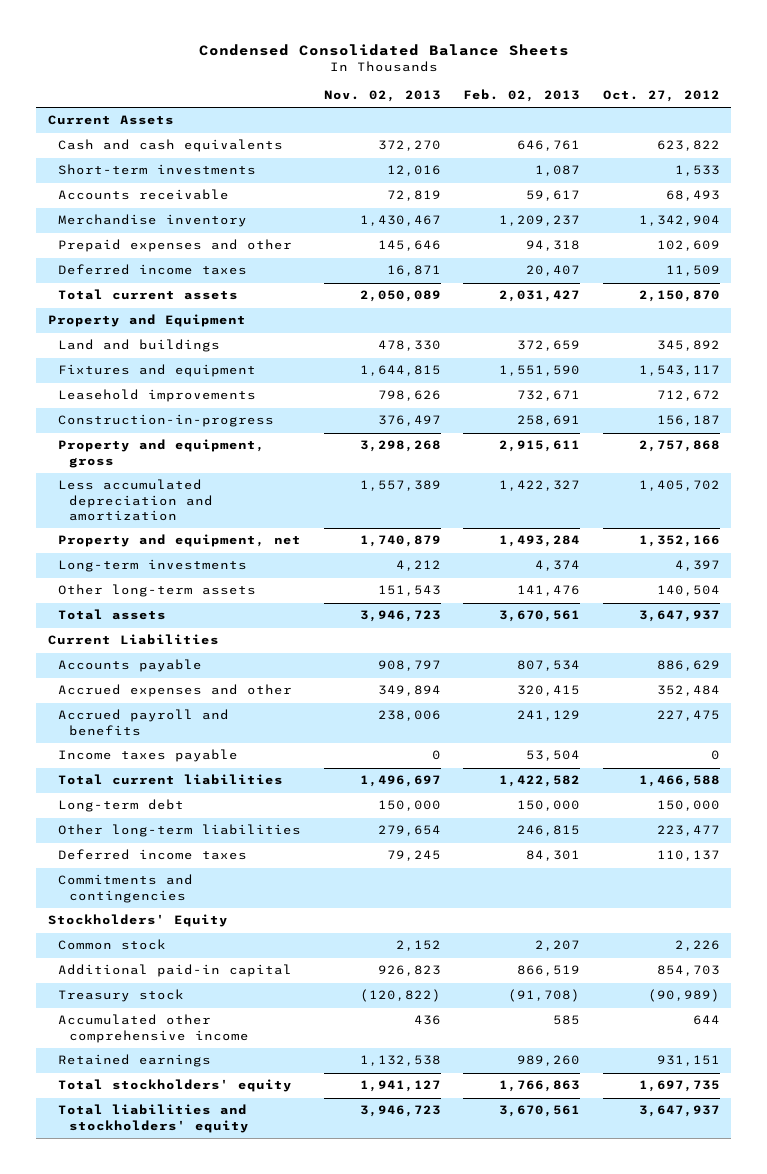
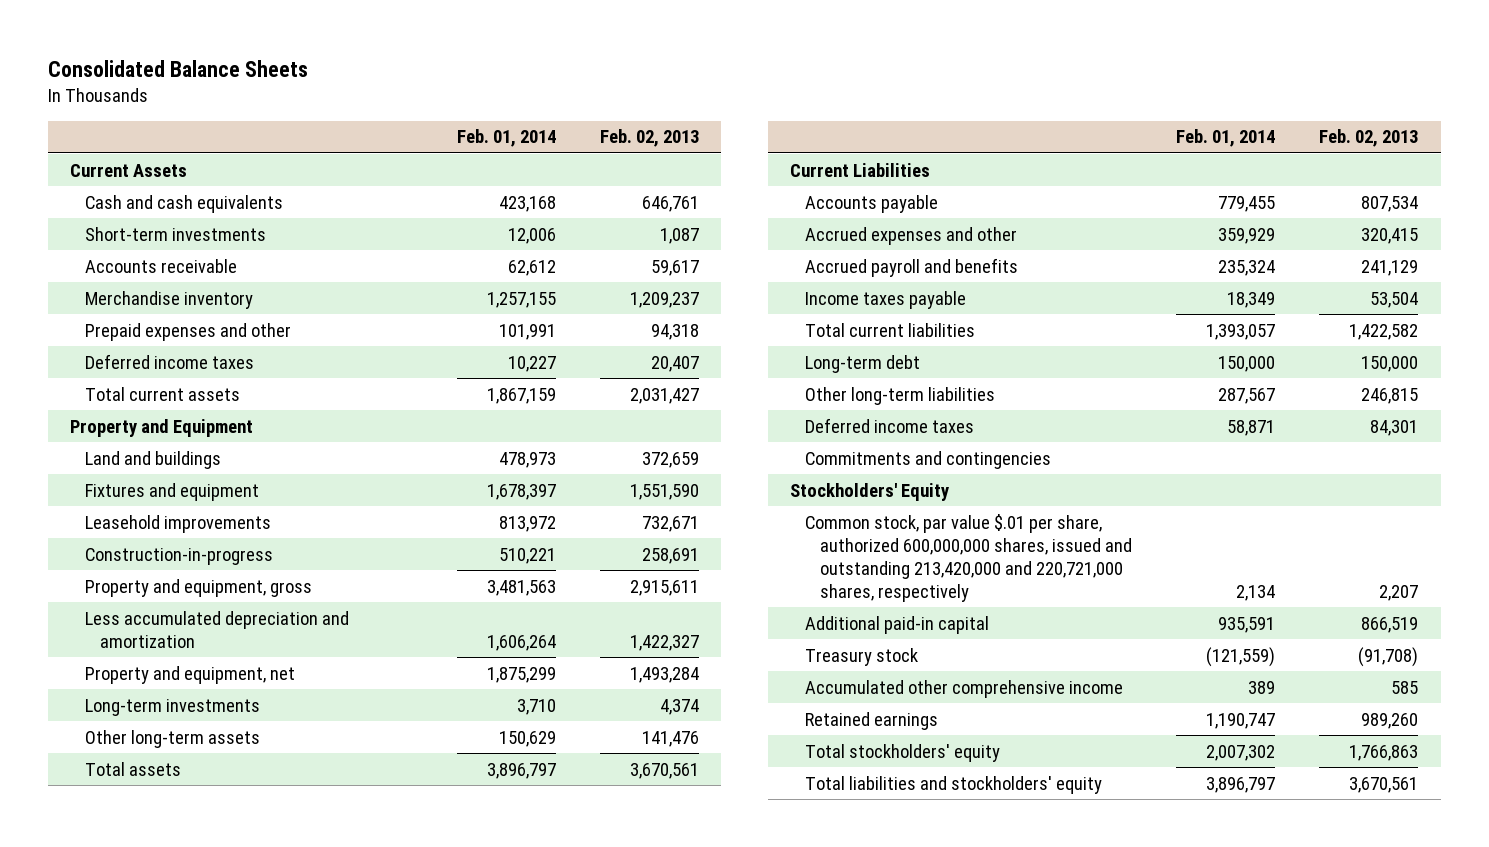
[198,43,569,56] Condensed Consolidated Balance Sheets -> [48,60,309,78] Consolidated Balance Sheets
[323,90,441,103] Nov. 02, 2013 -> none
[602,90,720,103] Oct. 27, 2012 -> none
none -> [456,129,556,148] Feb. 01, 2014
[58,939,167,951] Common stock -> [804,513,1132,602] Common stock, par value $.01 per share, authorized 600,000,000 shares, issued and outstanding 213,420,000 and 220,721,000 shares, respectively

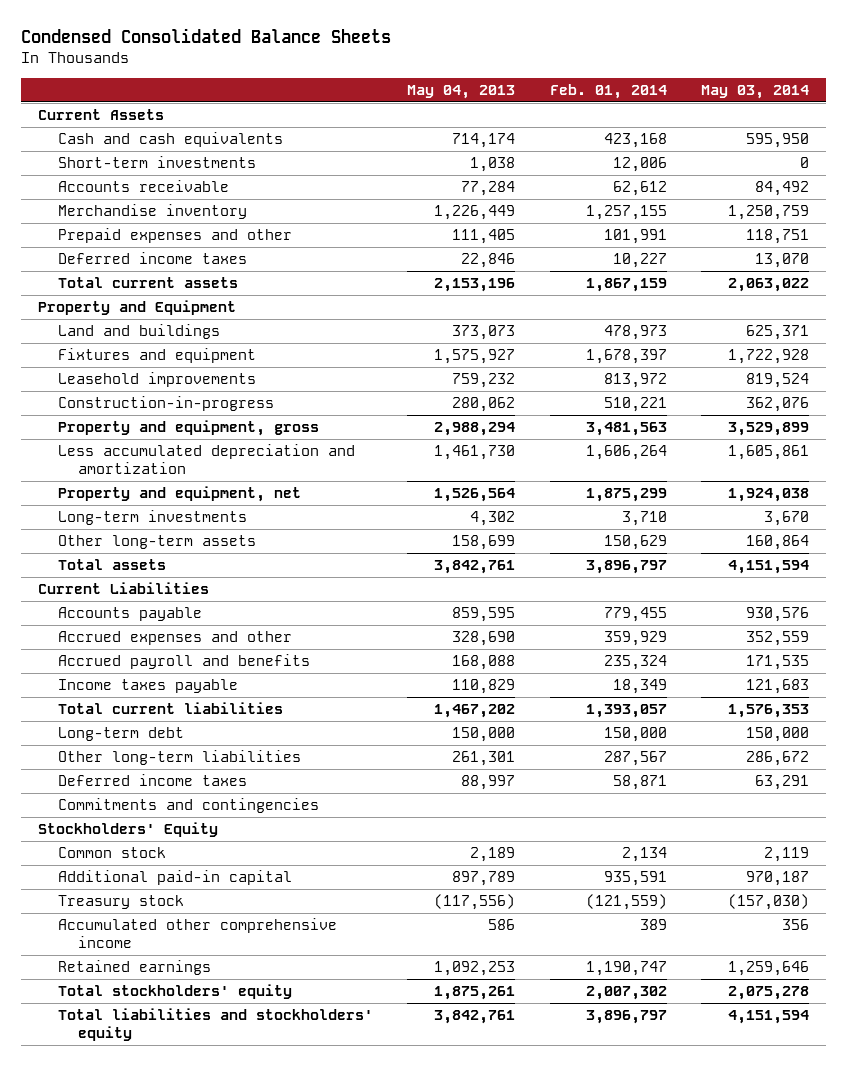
[48,60,309,78] Consolidated Balance Sheets -> [20,28,391,44] Condensed Consolidated Balance Sheets
[599,129,699,148] Feb. 02, 2013 -> none
none -> [407,85,516,100] May 04, 2013
none -> [700,85,809,100] May 03, 2014
[804,513,1132,602] Common stock, par value $.01 per share, authorized 600,000,000 shares, issued and outstanding 213,420,000 and 220,721,000 shares, respectively -> [57,847,166,859] Common stock

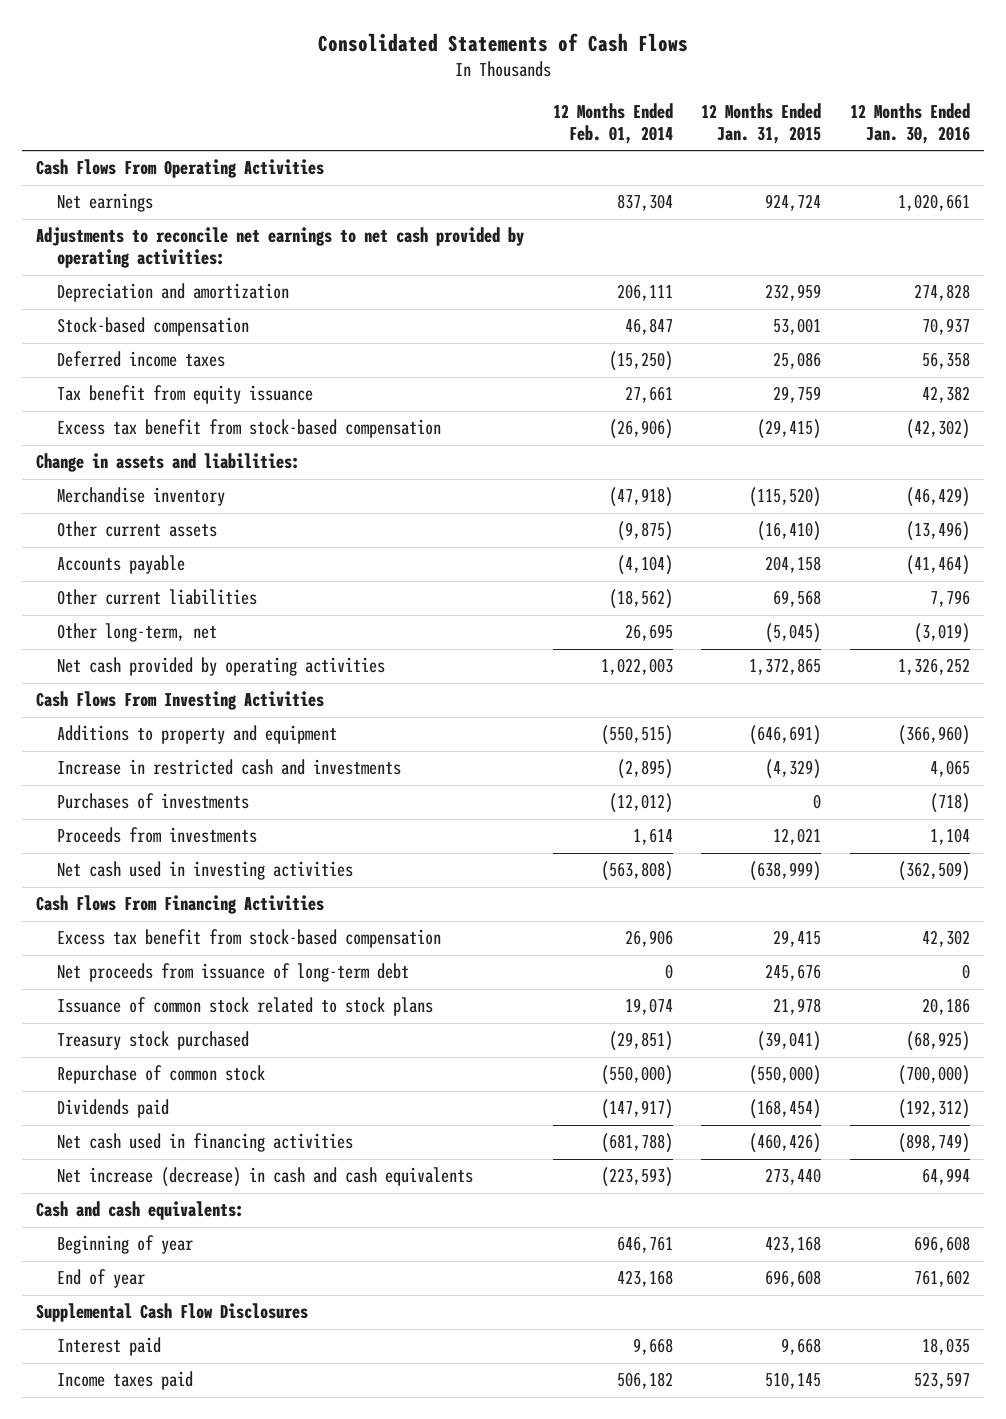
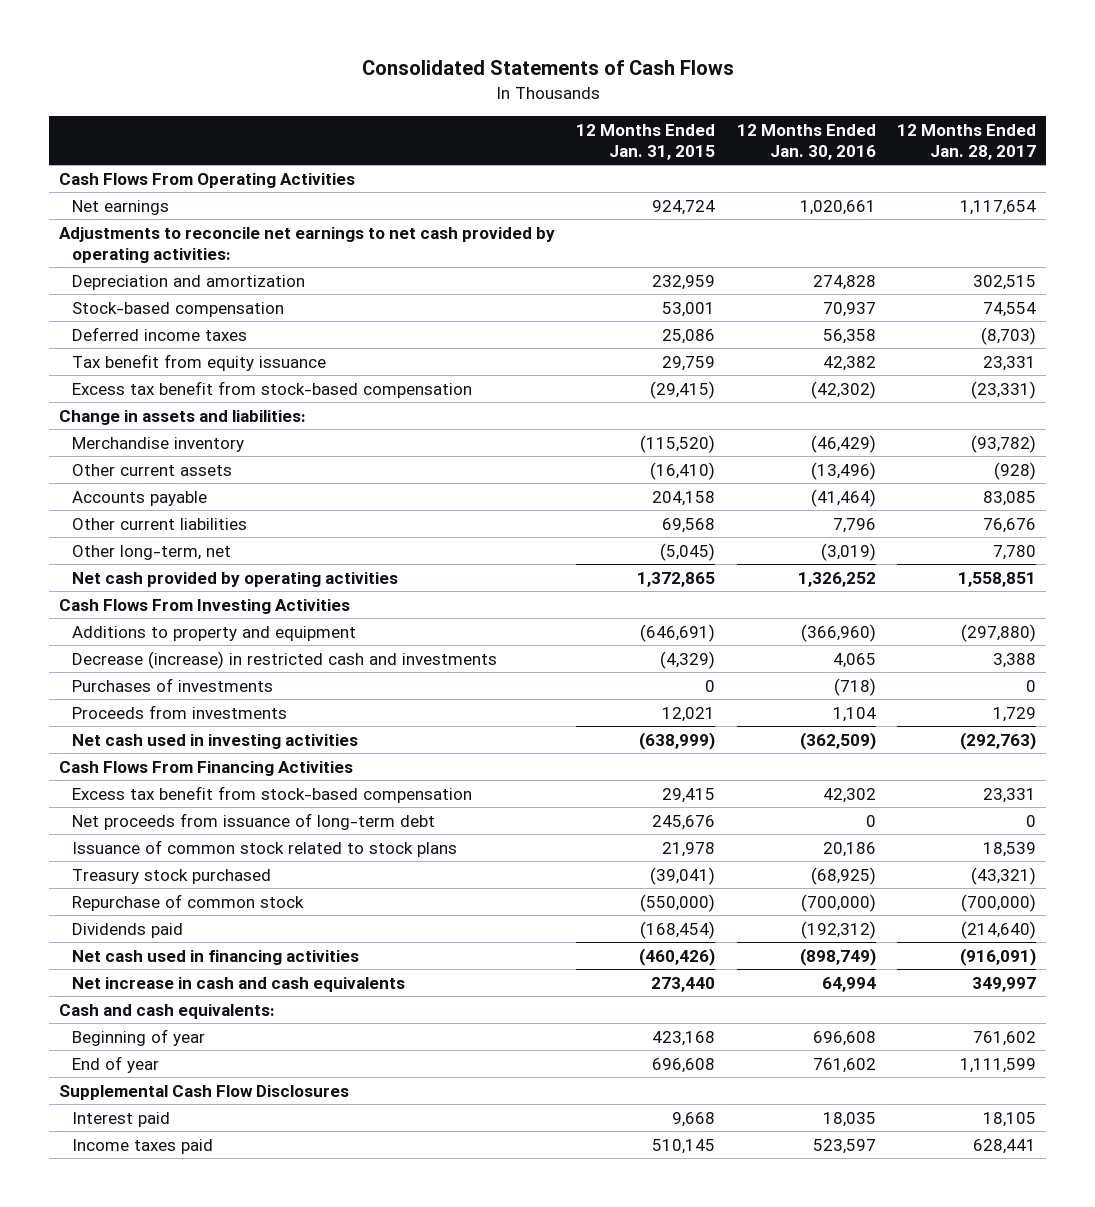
[552,103,673,145] 12 Months Ended Feb. 01, 2014 -> none
none -> [896,123,1036,160] 12 Months Ended Jan. 28, 2017
[56,759,401,776] Increase in restricted cash and investments -> [71,650,497,669] Decrease (increase) in restricted cash and investments
[56,1167,473,1188] Net increase (decrease) in cash and cash equivalents -> [71,976,405,992] Net increase in cash and cash equivalents

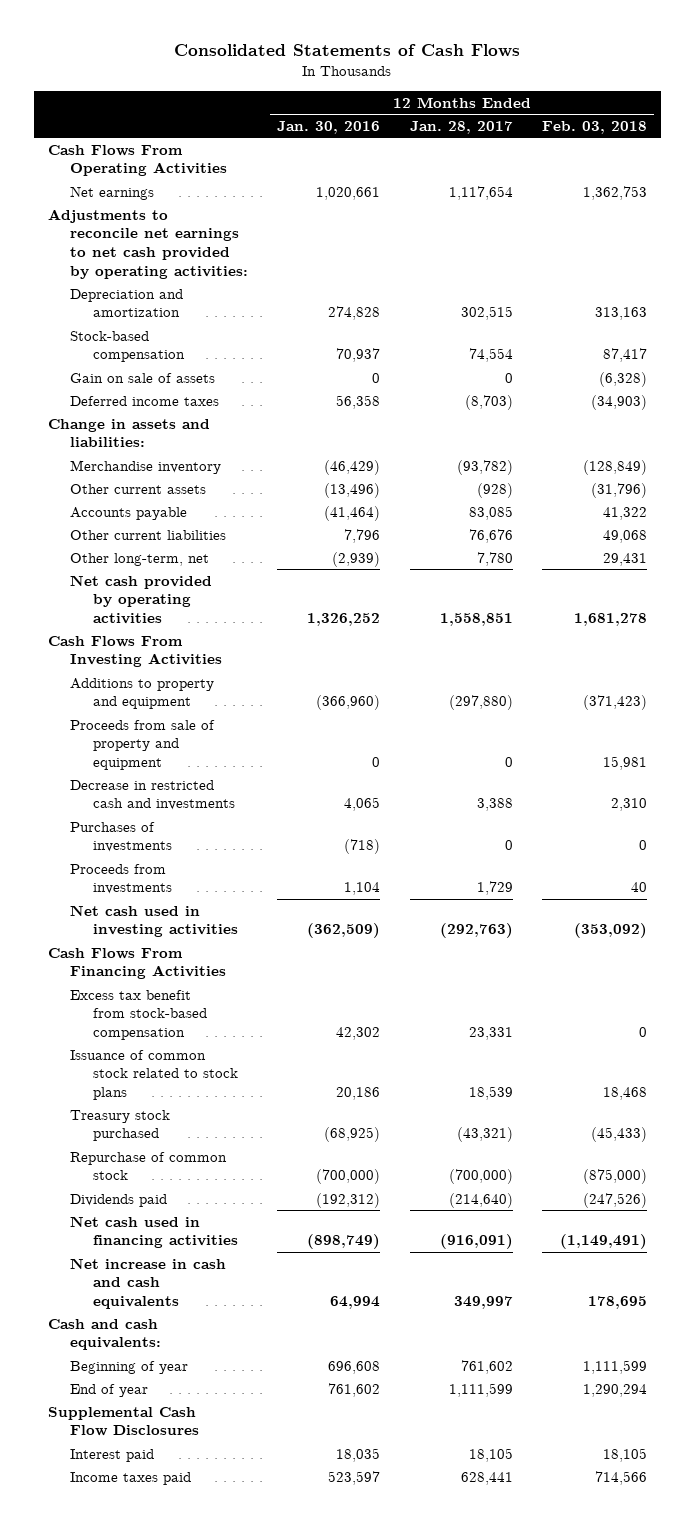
[576,123,716,160] 12 Months Ended Jan. 31, 2015 -> none
none -> [541,120,647,134] Feb. 03, 2018
none -> [70,372,216,383] Gain on sale of assets
[71,353,326,371] Tax benefit from equity issuance -> none
[71,380,472,398] Excess tax benefit from stock-based compensation -> none
[820,542,876,561] (3,019) -> [332,551,381,567] (2,939)
none -> [70,719,216,770] Proceeds from sale of property and equipment
[71,650,497,669] Decrease (increase) in restricted cash and investments -> [70,779,235,811] Decrease in restricted cash and investments
[71,812,435,830] Net proceeds from issuance of long-term debt -> none

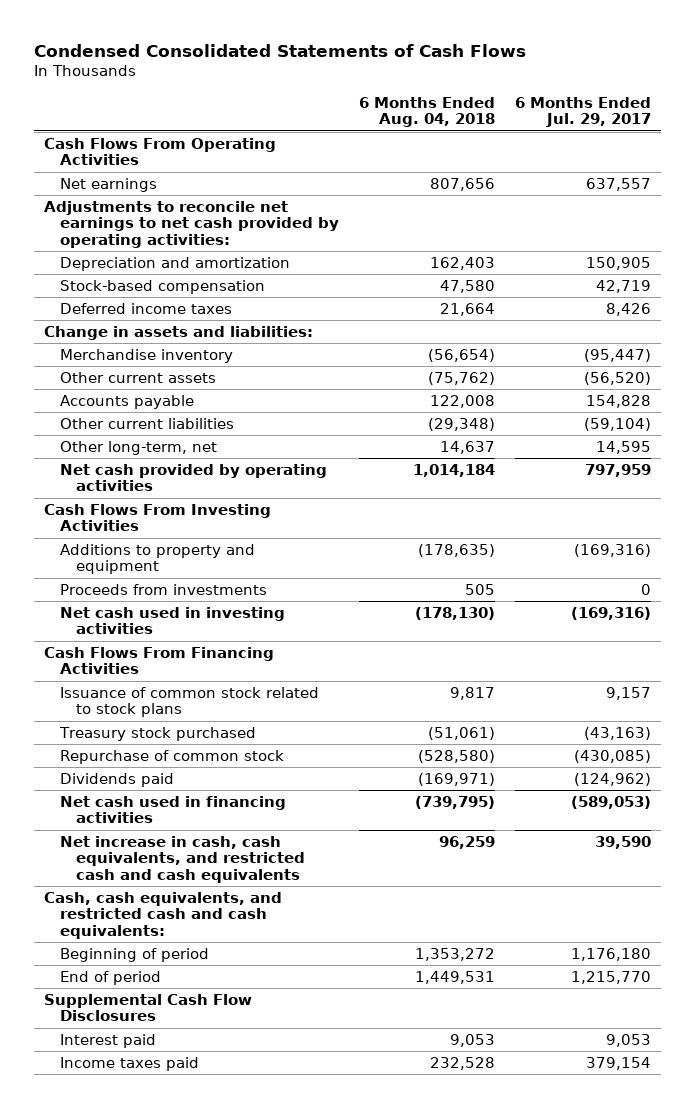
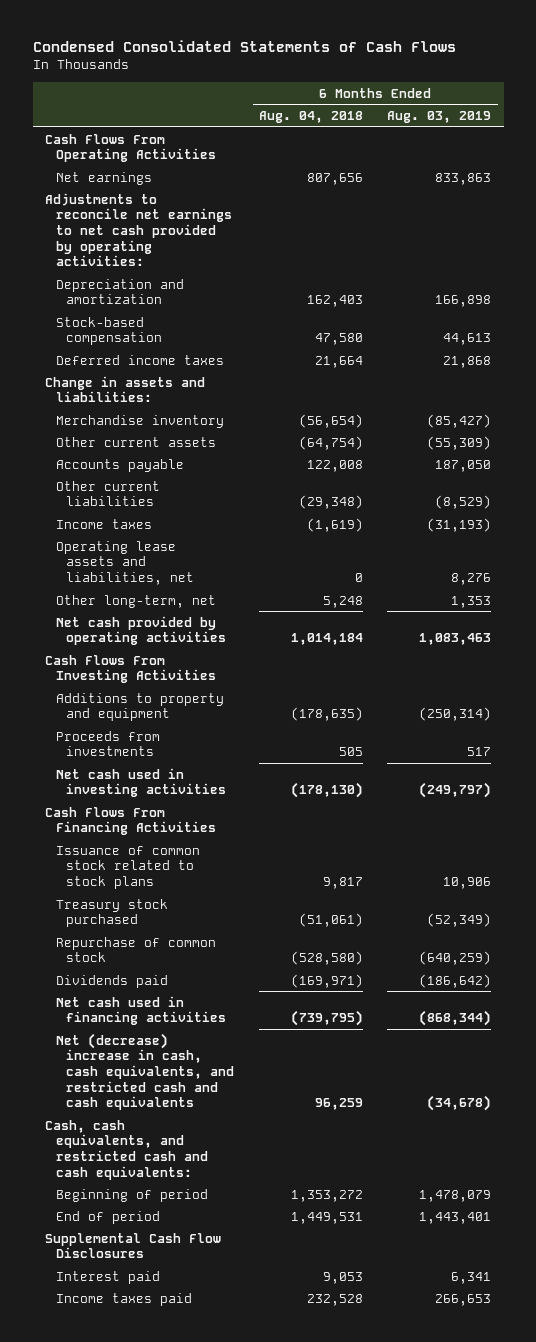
[515,96,652,128] 6 Months Ended Jul. 29, 2017 -> none
none -> [387,110,492,123] Aug. 03, 2019
[428,371,496,385] (75,762) -> [298,435,363,450] (64,754)
none -> [55,518,152,529] Income taxes
none -> [55,540,195,585] Operating lease assets and liabilities, net
[440,440,496,454] 14,637 -> [322,595,363,608] 5,248
[60,835,305,884] Net increase in cash, cash equivalents, and restricted cash and cash equivalents -> [55,1032,235,1111] Net (decrease) increase in cash, cash equivalents, and restricted cash and cash equivalents

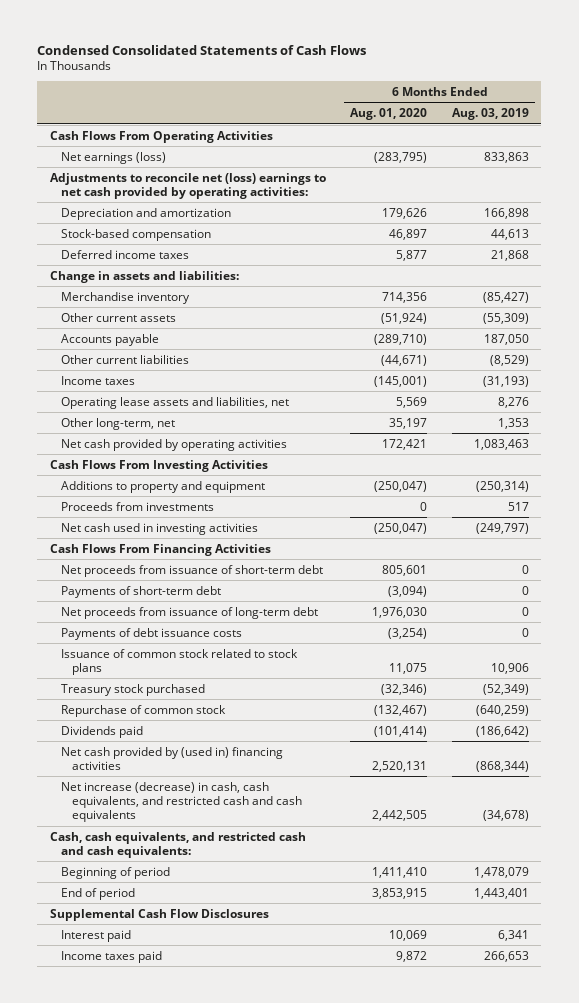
[258,110,363,123] Aug. 04, 2018 -> none
none -> [350,108,428,121] Aug. 01, 2020
[55,171,152,185] Net earnings -> [60,151,166,164] Net earnings (loss)
[44,192,232,267] Adjustments to reconcile net earnings to net cash provided by operating activities: -> [49,172,326,199] Adjustments to reconcile net (loss) earnings to net cash provided by operating activities:
none -> [60,564,323,577] Net proceeds from issuance of short-term debt
none -> [60,585,221,598] Payments of short-term debt
none -> [60,606,318,619] Net proceeds from issuance of long-term debt
none -> [60,627,242,640] Payments of debt issuance costs
[55,995,227,1026] Net cash used in financing activities -> [60,746,283,770] Net cash provided by (used in) financing activities
[55,1032,235,1111] Net (decrease) increase in cash, cash equivalents, and restricted cash and cash equivalents -> [60,781,303,823] Net increase (decrease) in cash, cash equivalents, and restricted cash and cash equivalents

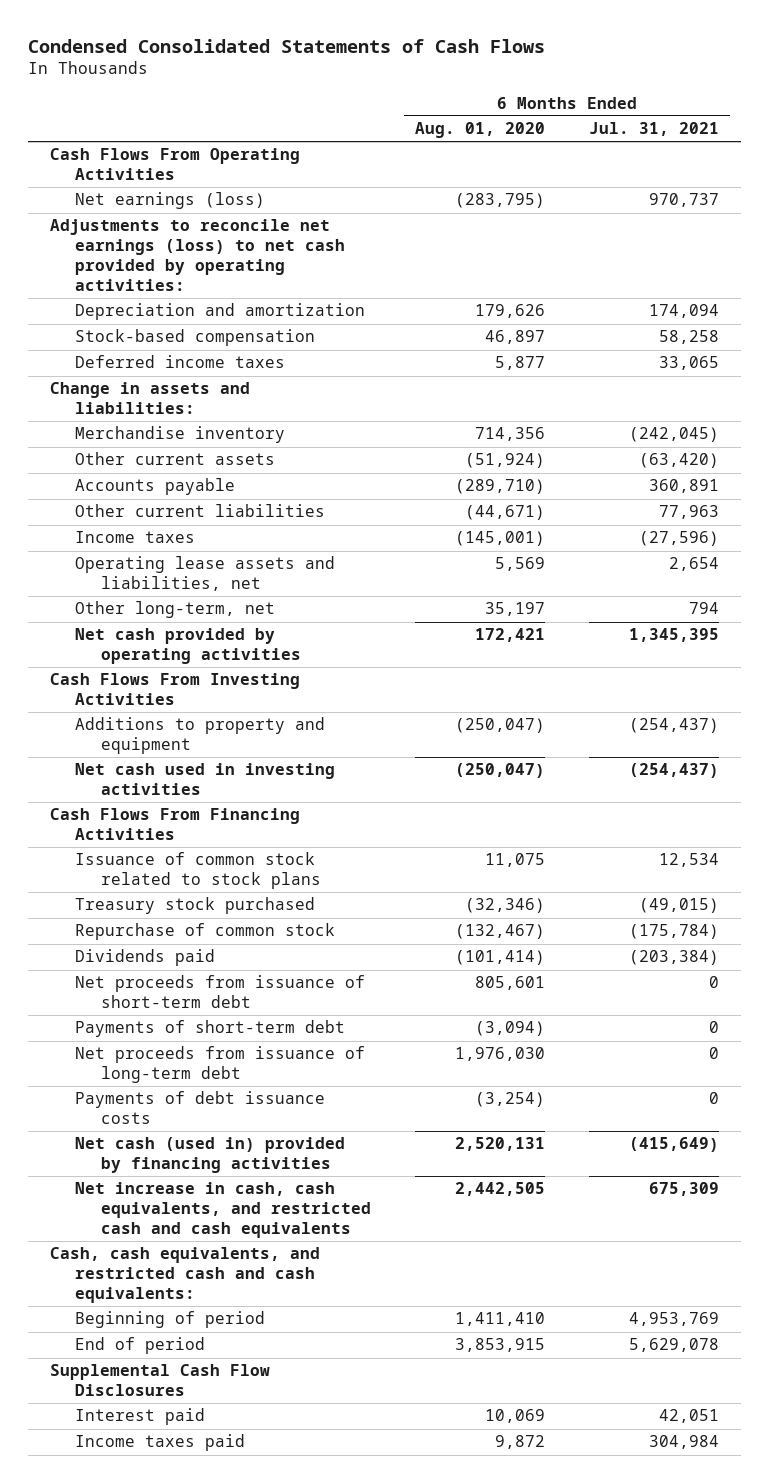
[452,108,530,121] Aug. 03, 2019 -> none
none -> [588,122,719,137] Jul. 31, 2021
[49,172,326,199] Adjustments to reconcile net (loss) earnings to net cash provided by operating activities: -> [49,219,346,291] Adjustments to reconcile net earnings (loss) to net cash provided by operating activities:
[60,501,214,511] Proceeds from investments -> none
[60,564,323,577] Net proceeds from issuance of short-term debt -> [75,975,366,1009] Net proceeds from issuance of short-term debt
[60,585,221,598] Payments of short-term debt -> [75,1020,346,1038] Payments of short-term debt
[60,606,318,619] Net proceeds from issuance of long-term debt -> [75,1046,366,1084] Net proceeds from issuance of long-term debt
[60,627,242,640] Payments of debt issuance costs -> [75,1091,326,1125] Payments of debt issuance costs
[60,746,283,770] Net cash provided by (used in) financing activities -> [75,1137,346,1174] Net cash (used in) provided by financing activities
[60,781,303,823] Net increase (decrease) in cash, cash equivalents, and restricted cash and cash equivalents -> [75,1182,371,1238] Net increase in cash, cash equivalents, and restricted cash and cash equivalents

